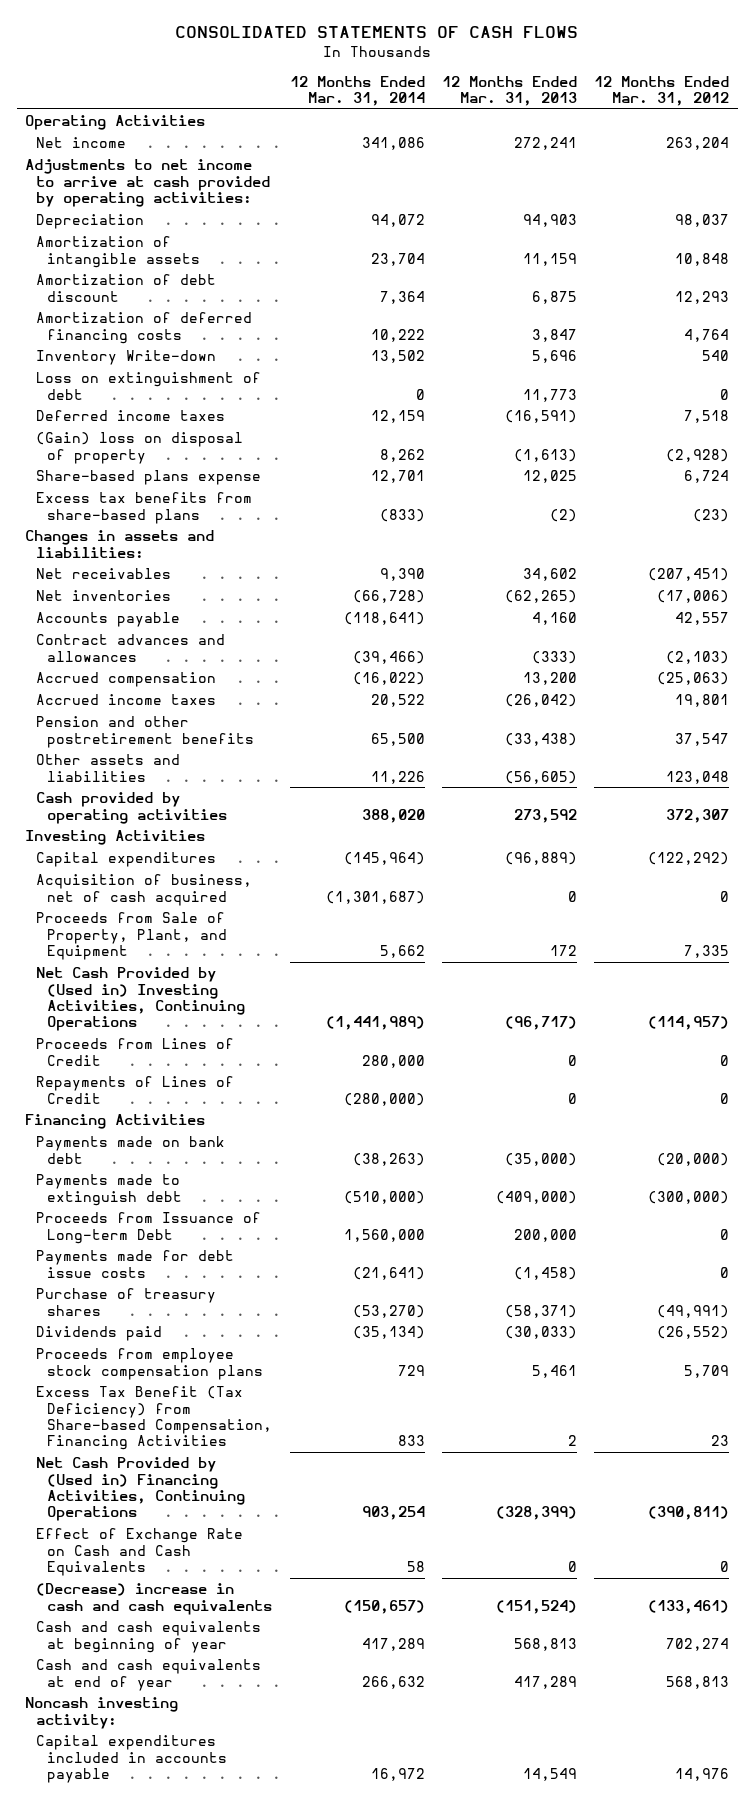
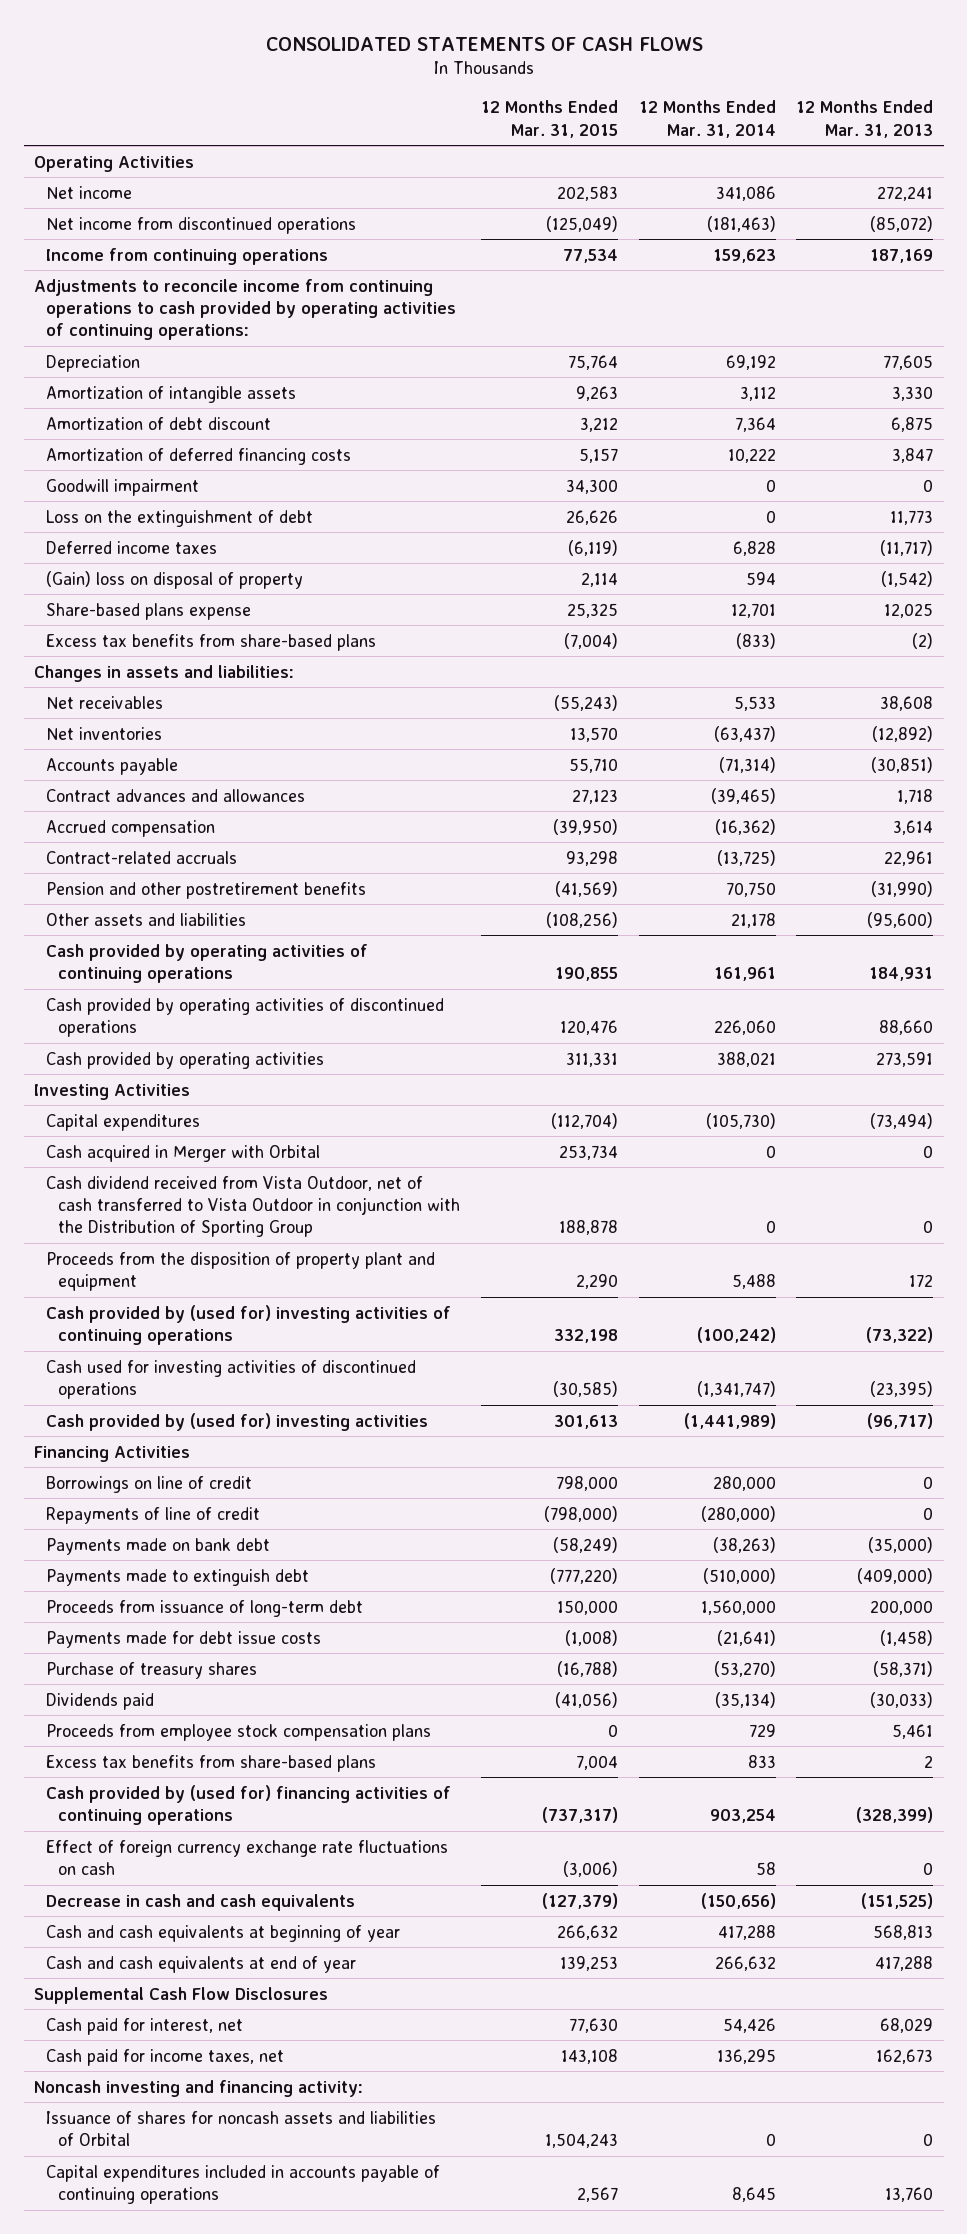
[594,75,730,107] 12 Months Ended Mar. 31, 2012 -> none
none -> [481,100,619,138] 12 Months Ended Mar. 31, 2015
none -> [46,216,357,234] Net income from discontinued operations
none -> [46,247,329,265] Income from continuing operations
[25,159,271,207] Adjustments to net income to arrive at cash provided by operating activities: -> [33,278,457,341] Adjustments to reconcile income from continuing operations to cash provided by operating activities of continuing operations:
[370,214,425,228] 94,072 -> [725,354,776,370] 69,192
[522,214,577,228] 94,903 -> [883,354,934,370] 77,605
[370,252,425,266] 23,704 -> [739,385,776,401] 3,112
[522,252,577,266] 11,159 -> [892,385,934,401] 3,330
[36,350,217,366] Inventory Write-down -> none
none -> [46,478,200,496] Goodwill impairment
[36,372,262,400] Loss on extinguishment of debt -> [46,509,314,527] Loss on the extinguishment of debt
[370,410,425,424] 12,159 -> [732,540,776,556] 6,828
[504,410,577,424] (16,591) -> [880,539,934,556] (11,717)
[379,448,425,462] 8,262 -> [745,571,776,585] 594
[513,448,577,462] (1,613) -> [881,570,934,587] (1,542)
[36,694,217,706] Accrued income taxes -> none
[379,568,425,582] 9,390 -> [733,695,776,711] 5,533
[522,568,577,582] 34,602 -> [880,695,934,711] 38,608
[352,590,425,604] (66,728) -> [713,725,776,742] (63,437)
[504,590,577,604] (62,265) -> [872,725,934,742] (12,892)
[343,612,425,626] (118,641) -> [718,756,776,773] (71,314)
[531,612,577,626] 4,160 -> [871,756,934,773] (30,851)
[352,650,425,664] (39,466) -> [710,787,776,804] (39,465)
[531,650,577,664] (333) -> [897,788,934,804] 1,718
[352,672,425,686] (16,022) -> [714,818,776,835] (16,362)
[522,672,577,686] 13,200 -> [893,819,934,835] 3,614
none -> [46,850,238,864] Contract-related accruals
[370,732,425,746] 65,500 -> [725,881,776,897] 70,750
[504,732,577,746] (33,438) -> [871,880,934,897] (31,990)
[370,770,425,784] 11,226 -> [730,912,776,928] 21,178
[504,770,577,784] (56,605) -> [867,911,934,928] (95,600)
none -> [46,943,369,983] Cash provided by operating activities of continuing operations
none -> [46,997,445,1037] Cash provided by operating activities of discontinued operations
[361,808,425,823] 388,020 -> [716,1051,776,1067] 388,021
[513,808,577,823] 273,592 -> [876,1051,934,1067] 273,591
[36,874,253,906] Acquisition of business, net of cash acquired -> none
[36,1038,235,1066] Proceeds from Lines of Credit -> none
[36,1076,235,1104] Repayments of Lines of Credit -> none
[343,852,425,866] (145,964) -> [705,1112,776,1129] (105,730)
[504,852,577,866] (96,889) -> [870,1112,934,1129] (73,494)
none -> [46,1144,321,1162] Cash acquired in Merger with Orbital
none -> [46,1175,461,1238] Cash dividend received from Vista Outdoor, net of cash transferred to Vista Outdoor in conjunction with the Distribution of Sporting Group
[36,912,228,960] Proceeds from Sale of Property, Plant, and Equipment -> [46,1251,436,1291] Proceeds from the disposition of property plant and equipment
[379,944,425,958] 5,662 -> [731,1273,776,1289] 5,488
[36,967,246,1032] Net Cash Provided by (Used in) Investing Activities, Continuing Operations -> [46,1304,452,1345] Cash provided by (used for) investing activities of continuing operations
[325,1016,425,1031] (1,441,989) -> [696,1326,776,1343] (100,242)
[504,1016,577,1031] (96,717) -> [866,1326,934,1343] (73,322)
none -> [46,1359,417,1399] Cash used for investing activities of discontinued operations
none -> [46,1412,429,1431] Cash provided by (used for) investing activities
none -> [46,1475,253,1493] Borrowings on line of credit
none -> [46,1506,261,1524] Repayments of line of credit
[36,1212,262,1244] Proceeds from Issuance of Long-term Debt -> [46,1599,364,1617] Proceeds from issuance of long-term debt
[36,1386,273,1451] Excess Tax Benefit (Tax Deficiency) from Share-based Compensation, Financing Activities -> [46,1754,377,1772] Excess tax benefits from share-based plans
[36,1457,246,1522] Net Cash Provided by (Used in) Financing Activities, Continuing Operations -> [46,1784,452,1825] Cash provided by (used for) financing activities of continuing operations
[36,1528,244,1576] Effect of Exchange Rate on Cash and Cash Equivalents -> [46,1839,449,1875] Effect of foreign currency exchange rate fluctuations on cash
[36,1583,273,1615] (Decrease) increase in cash and cash equivalents -> [46,1893,356,1911] Decrease in cash and cash equivalents
[343,1599,425,1614] (150,657) -> [700,1892,776,1909] (150,656)
[495,1599,577,1614] (151,524) -> [861,1892,934,1909] (151,525)
[361,1637,425,1651] 417,289 -> [717,1924,776,1940] 417,288
[513,1675,577,1689] 417,289 -> [875,1955,934,1971] 417,288
none -> [33,1986,328,2004] Supplemental Cash Flow Disclosures
none -> [46,2017,244,2035] Cash paid for interest, net
none -> [46,2048,285,2066] Cash paid for income taxes, net
[25,1697,179,1729] Noncash investing activity: -> [33,2079,363,2097] Noncash investing and financing activity:
none -> [46,2110,437,2146] Issuance of shares for noncash assets and liabilities of Orbital
[36,1735,228,1783] Capital expenditures included in accounts payable -> [46,2164,441,2204] Capital expenditures included in accounts payable of continuing operations
[370,1767,425,1781] 16,972 -> [731,2186,776,2202] 8,645
[522,1767,577,1781] 14,549 -> [885,2186,934,2202] 13,760

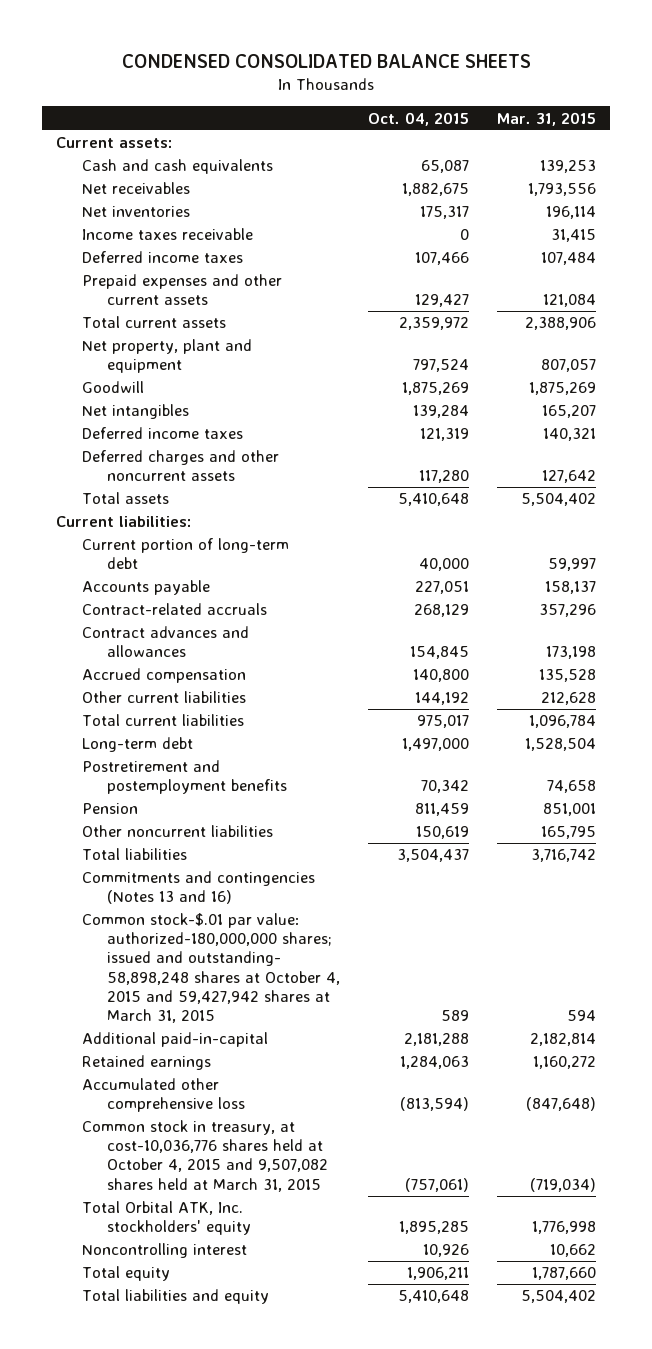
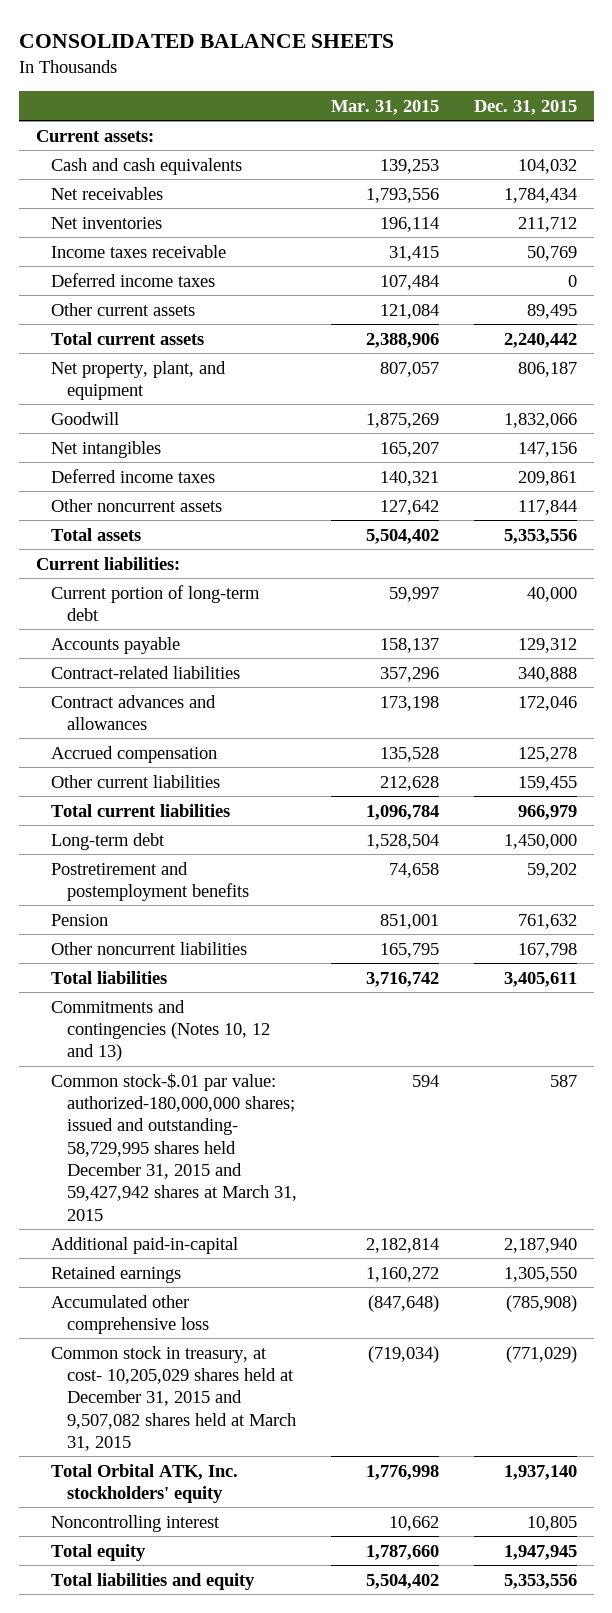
[122,53,532,68] CONDENSED CONSOLIDATED BALANCE SHEETS -> [18,33,394,48] CONSOLIDATED BALANCE SHEETS
[368,111,470,126] Oct. 04, 2015 -> none
none -> [473,99,577,115] Dec. 31, 2015
[81,274,282,306] Prepaid expenses and other current assets -> [51,302,196,316] Other current assets
[81,339,252,374] Net property, plant and equipment -> [51,360,227,400] Net property, plant, and equipment
[81,450,279,482] Deferred charges and other noncurrent assets -> [51,498,223,512] Other noncurrent assets
[81,603,267,616] Contract-related accruals -> [51,665,241,679] Contract-related liabilities
[81,871,315,905] Commitments and contingencies (Notes 13 and 16) -> [51,999,270,1062] Commitments and contingencies (Notes 10, 12 and 13)
[81,913,341,1023] Common stock-$.01 par value: authorized-180,000,000 shares; issued and outstanding- 58,898,248 shares at October 4, 2015 and 59,427,942 shares at March 31, 2015 -> [51,1072,297,1221] Common stock-$.01 par value: authorized-180,000,000 shares; issued and outstanding- 58,729,995 shares held December 31, 2015 and 59,427,942 shares at March 31, 2015
[81,1120,329,1192] Common stock in treasury, at cost-10,036,776 shares held at October 4, 2015 and 9,507,082 shares held at March 31, 2015 -> [51,1345,296,1452] Common stock in treasury, at cost- 10,205,029 shares held at December 31, 2015 and 9,507,082 shares held at March 31, 2015

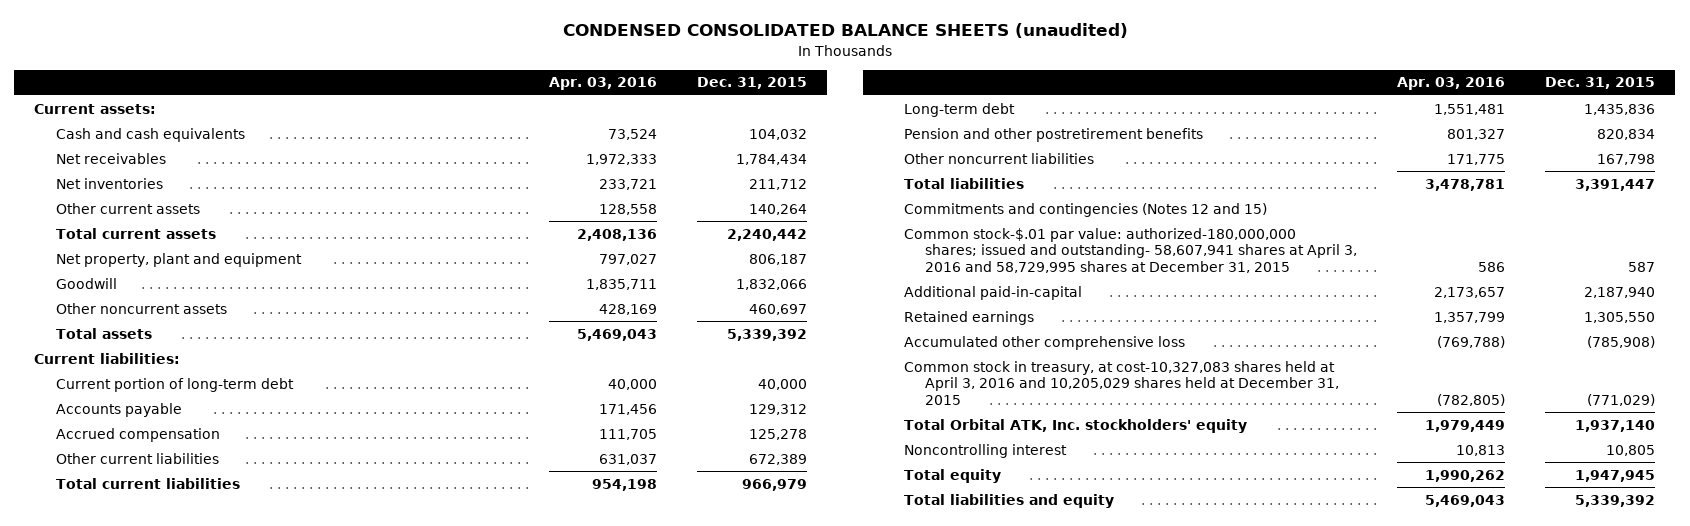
[18,33,394,48] CONSOLIDATED BALANCE SHEETS -> [562,23,1128,39] CONDENSED CONSOLIDATED BALANCE SHEETS (unaudited)
[331,99,440,115] Mar. 31, 2015 -> none
none -> [548,77,657,91] Apr. 03, 2016
[51,244,227,258] Income taxes receivable -> none
[51,272,216,287] Deferred income taxes -> none
[526,303,577,319] 89,495 -> [749,203,808,215] 140,264
[51,360,227,400] Net property, plant, and equipment -> [55,252,302,267] Net property, plant and equipment
[51,440,162,458] Net intangibles -> none
[51,468,216,483] Deferred income taxes -> none
[517,499,577,515] 117,844 -> [749,303,808,315] 460,697
[503,528,577,544] 5,353,556 -> [727,328,808,341] 5,339,392
[51,665,241,679] Contract-related liabilities -> none
[51,694,217,730] Contract advances and allowances -> none
[517,775,577,791] 159,455 -> [749,453,808,465] 672,389
[51,861,249,901] Postretirement and postemployment benefits -> none
[503,833,577,849] 1,450,000 -> [1584,103,1656,115] 1,435,836
[51,913,109,926] Pension -> [903,127,1203,142] Pension and other postretirement benefits
[517,913,577,929] 761,632 -> [1597,128,1656,140] 820,834
[503,971,577,987] 3,405,611 -> [1575,178,1656,191] 3,391,447
[51,999,270,1062] Commitments and contingencies (Notes 10, 12 and 13) -> [903,202,1267,217] Commitments and contingencies (Notes 12 and 15)
[51,1072,297,1221] Common stock-$.01 par value: authorized-180,000,000 shares; issued and outstanding- 58,729,995 shares held December 31, 2015 and 59,427,942 shares at March 31, 2015 -> [903,227,1357,273] Common stock-$.01 par value: authorized-180,000,000 shares; issued and outstanding- 58,607,941 shares at April 3, 2016 and 58,729,995 shares at December 31, 2015
[51,1345,296,1452] Common stock in treasury, at cost- 10,205,029 shares held at December 31, 2015 and 9,507,082 shares held at March 31, 2015 -> [903,360,1339,405] Common stock in treasury, at cost-10,327,083 shares held at April 3, 2016 and 10,205,029 shares held at December 31, 2015
[503,1573,577,1589] 5,353,556 -> [1575,494,1656,507] 5,339,392

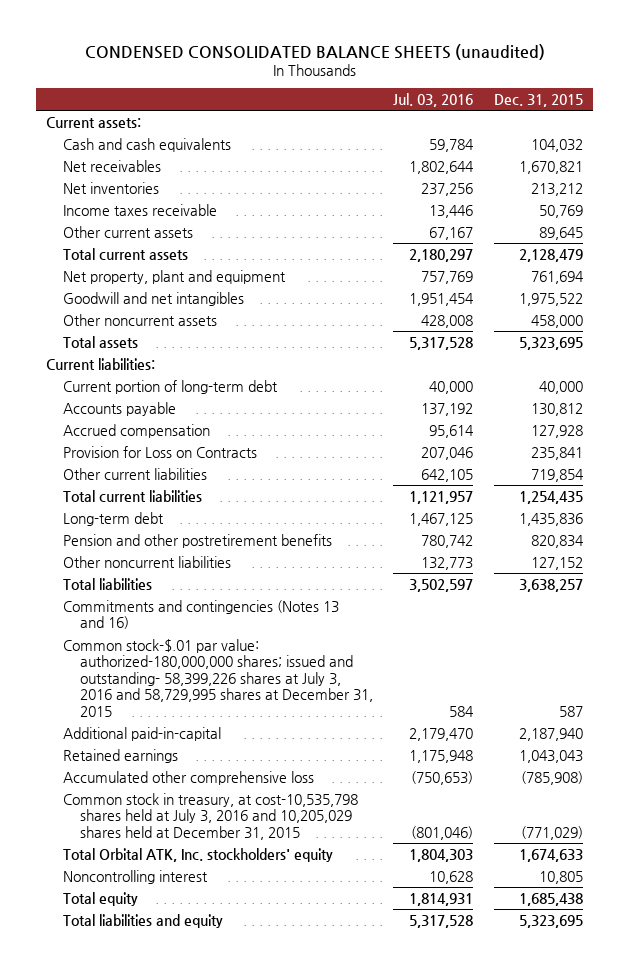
[548,77,657,91] Apr. 03, 2016 -> none
none -> [393,93,474,108] Jul. 03, 2016
[55,277,117,289] Goodwill -> none
[736,153,808,165] 1,784,434 -> [518,160,583,174] 1,670,821
[749,178,808,190] 211,712 -> [530,182,583,196] 213,212
none -> [63,203,218,216] Income taxes receivable
[749,203,808,215] 140,264 -> [538,226,583,240] 89,645
[727,228,808,241] 2,240,442 -> [518,248,583,262] 2,128,479
[749,253,808,265] 806,187 -> [530,270,584,284] 761,694
none -> [63,291,245,306] Goodwill and net intangibles
[749,303,808,315] 460,697 -> [530,314,583,328] 458,000
[727,328,808,341] 5,339,392 -> [518,336,583,350] 5,323,695
[749,403,808,415] 129,312 -> [530,402,583,416] 130,812
[749,428,808,440] 125,278 -> [530,424,583,438] 127,928
none -> [63,445,258,458] Provision for Loss on Contracts
[749,453,808,465] 672,389 -> [530,468,584,482] 719,854
[742,478,808,491] 966,979 -> [518,490,583,504] 1,254,435
[1597,153,1656,165] 167,798 -> [530,556,583,570] 127,152
[1575,178,1656,191] 3,391,447 -> [518,578,583,592] 3,638,257
[903,202,1267,217] Commitments and contingencies (Notes 12 and 15) -> [63,599,340,630] Commitments and contingencies (Notes 13 and 16)
[903,227,1357,273] Common stock-$.01 par value: authorized-180,000,000 shares; issued and outstanding- 58,607,941 shares at April 3, 2016 and 58,729,995 shares at December 31, 2015 -> [63,638,373,717] Common stock-$.01 par value: authorized-180,000,000 shares; issued and outstanding- 58,399,226 shares at July 3, 2016 and 58,729,995 shares at December 31, 2015
[1584,311,1656,323] 1,305,550 -> [518,749,583,763] 1,043,043
[903,360,1339,405] Common stock in treasury, at cost-10,327,083 shares held at April 3, 2016 and 10,205,029 shares held at December 31, 2015 -> [63,792,359,840] Common stock in treasury, at cost-10,535,798 shares held at July 3, 2016 and 10,205,029 shares held at December 31, 2015
[1575,419,1656,432] 1,937,140 -> [518,848,583,862] 1,674,633
[1575,469,1656,482] 1,947,945 -> [518,892,583,906] 1,685,438
[1575,494,1656,507] 5,339,392 -> [518,914,583,928] 5,323,695

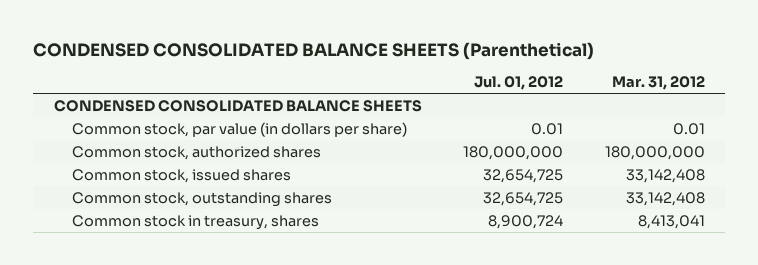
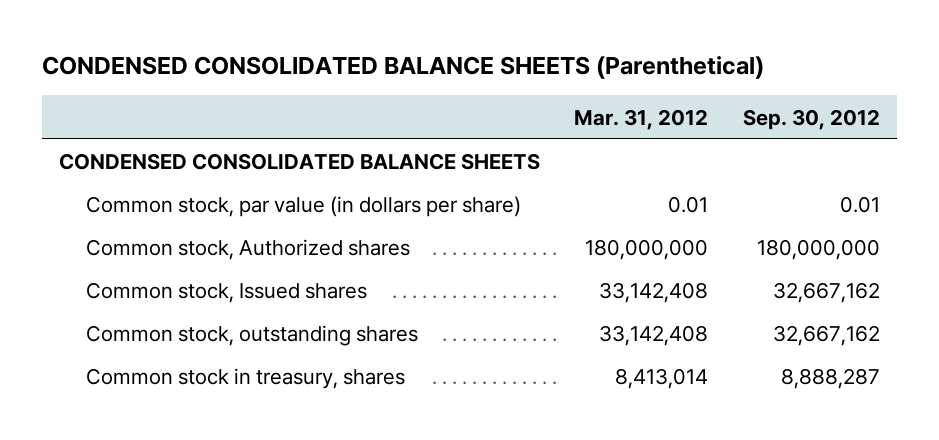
[474,76,564,91] Jul. 01, 2012 -> none
none -> [742,108,880,130] Sep. 30, 2012
[72,145,322,160] Common stock, authorized shares -> [85,239,410,261] Common stock, Authorized shares
[72,168,292,183] Common stock, issued shares -> [85,282,367,304] Common stock, Issued shares
[637,214,705,229] 8,413,041 -> [615,368,709,390] 8,413,014

